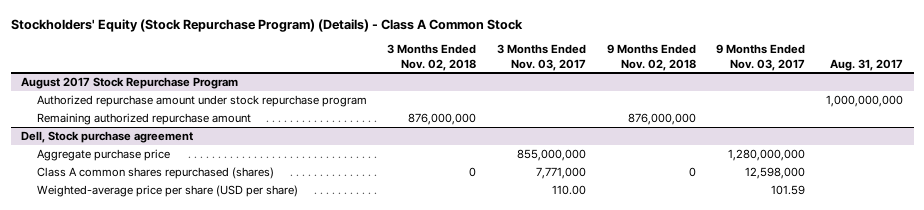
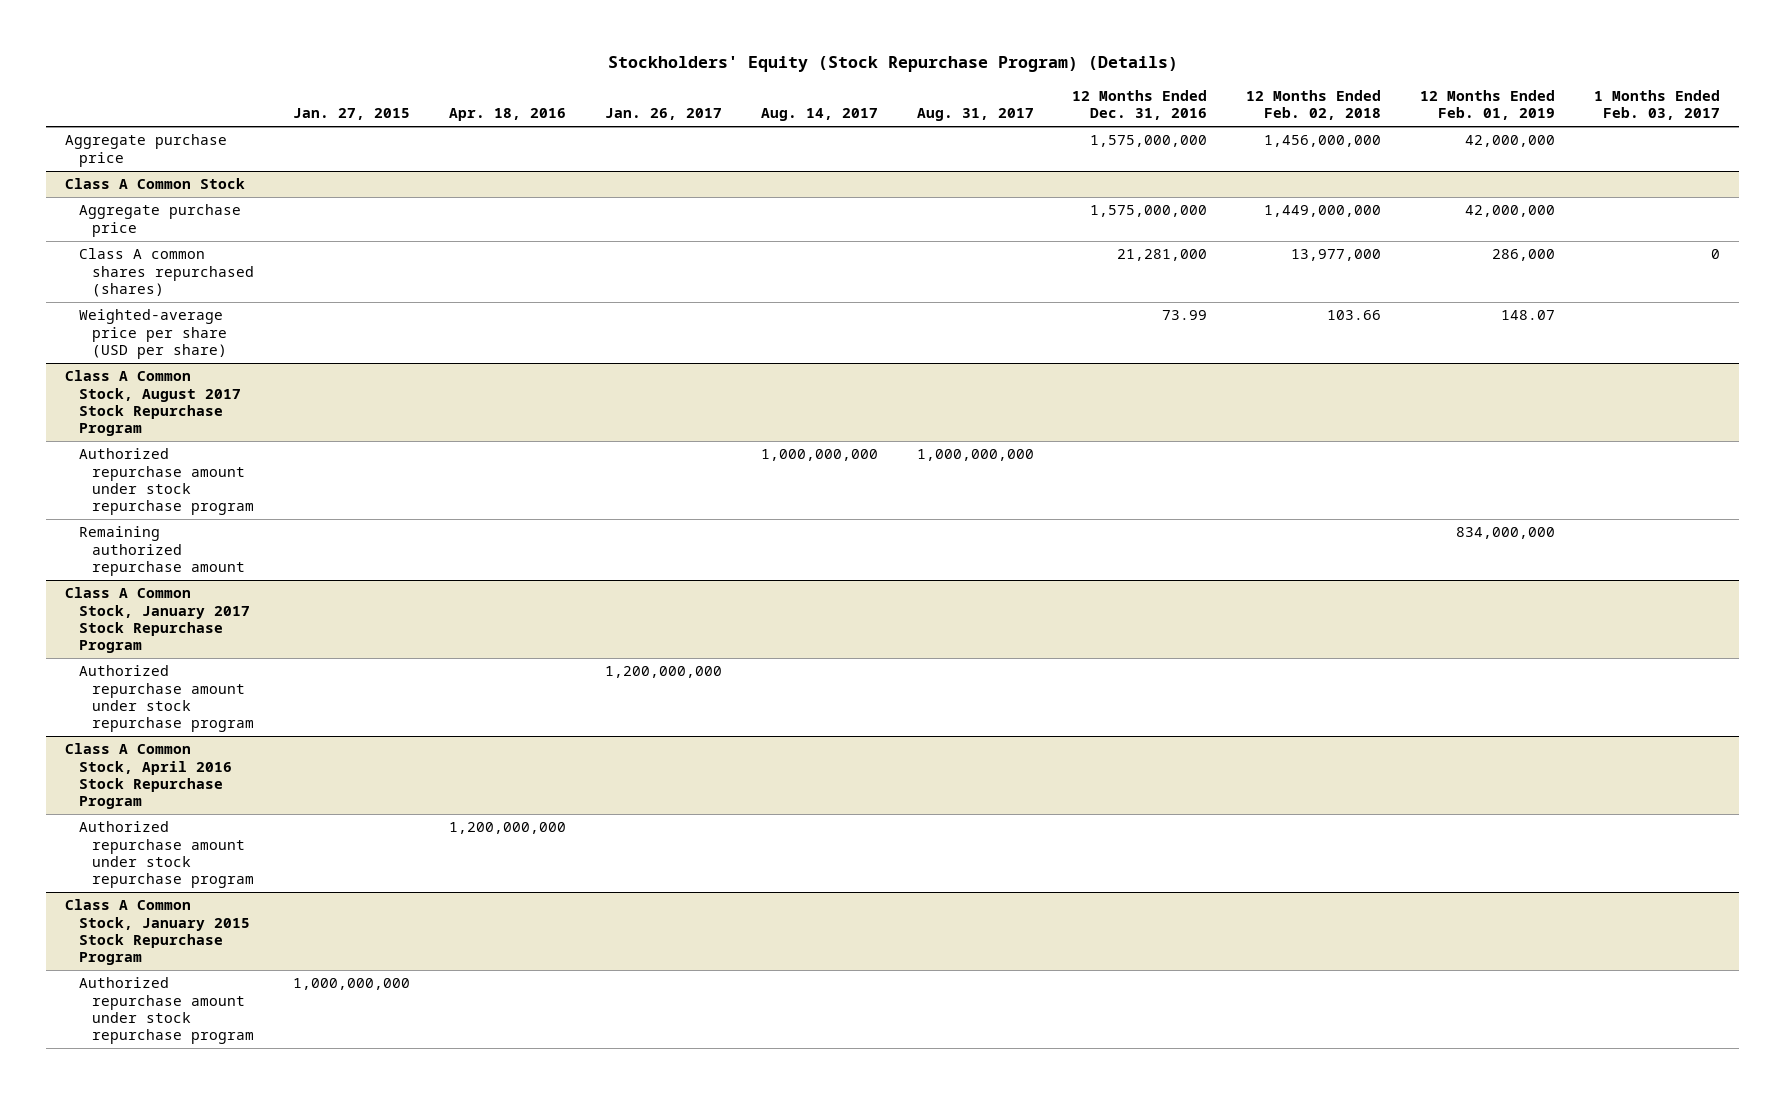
[10,18,523,32] Stockholders' Equity (Stock Repurchase Program) (Details) - Class A Common Stock -> [607,56,1178,73] Stockholders' Equity (Stock Repurchase Program) (Details)
[387,44,477,71] 3 Months Ended Nov. 02, 2018 -> none
[497,44,587,71] 3 Months Ended Nov. 03, 2017 -> none
[606,44,696,71] 9 Months Ended Nov. 02, 2018 -> none
[716,44,806,71] 9 Months Ended Nov. 03, 2017 -> none
none -> [293,108,411,121] Jan. 27, 2015
none -> [449,108,567,122] Apr. 18, 2016
none -> [604,108,722,121] Jan. 26, 2017
none -> [760,108,878,122] Aug. 14, 2017
none -> [1072,90,1208,121] 12 Months Ended Dec. 31, 2016
none -> [1246,90,1382,121] 12 Months Ended Feb. 02, 2018
none -> [1420,90,1556,121] 12 Months Ended Feb. 01, 2019
none -> [1593,90,1720,121] 1 Months Ended Feb. 03, 2017
[36,95,367,108] Authorized repurchase amount under stock repurchase program -> none
[36,113,251,126] Remaining authorized repurchase amount -> none
[21,131,194,144] Dell, Stock purchase agreement -> none
[36,149,170,162] Aggregate purchase price -> none
[36,167,274,180] Class A common shares repurchased (shares) -> none
[36,185,298,198] Weighted-average price per share (USD per share) -> none
none -> [65,134,228,167] Aggregate purchase price
[21,77,239,90] August 2017 Stock Repurchase Program -> [65,178,246,190] Class A Common Stock
none -> [78,204,241,237] Aggregate purchase price
none -> [78,248,255,298] Class A common shares repurchased (shares)
none -> [78,309,228,360] Weighted-average price per share (USD per share)
none -> [65,370,241,437] Class A Common Stock, August 2017 Stock Repurchase Program
none -> [78,448,255,516] Authorized repurchase amount under stock repurchase program
none -> [78,526,246,577] Remaining authorized repurchase amount
none -> [65,587,250,654] Class A Common Stock, January 2017 Stock Repurchase Program
none -> [78,665,255,733] Authorized repurchase amount under stock repurchase program
none -> [65,743,232,810] Class A Common Stock, April 2016 Stock Repurchase Program
none -> [78,821,255,889] Authorized repurchase amount under stock repurchase program
none -> [65,899,250,966] Class A Common Stock, January 2015 Stock Repurchase Program
none -> [78,977,255,1045] Authorized repurchase amount under stock repurchase program

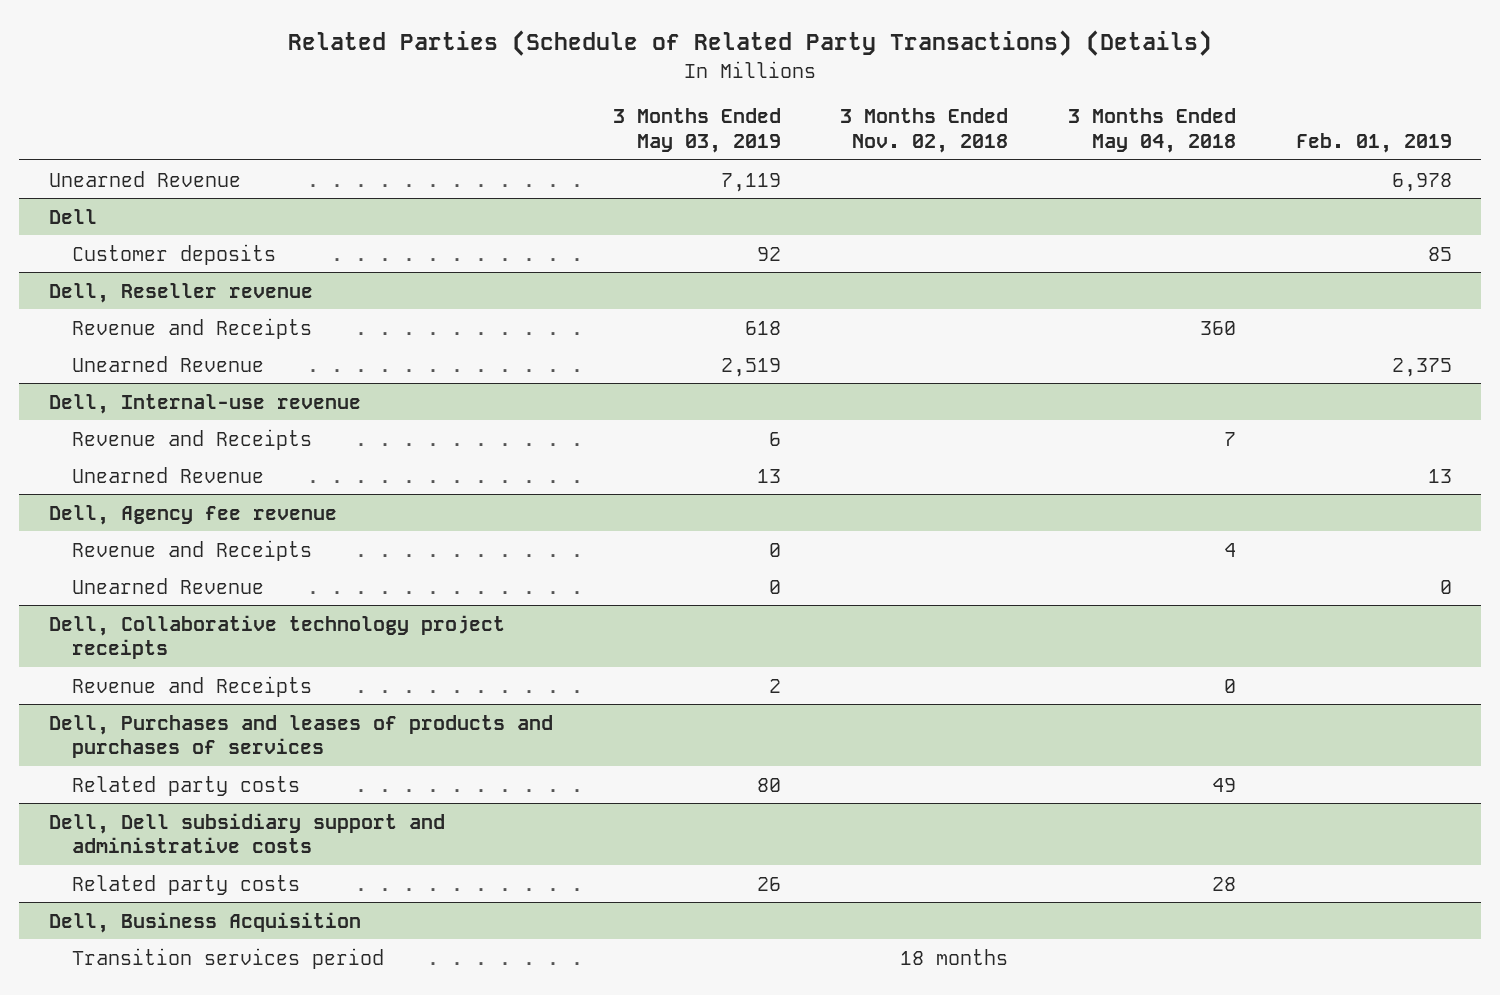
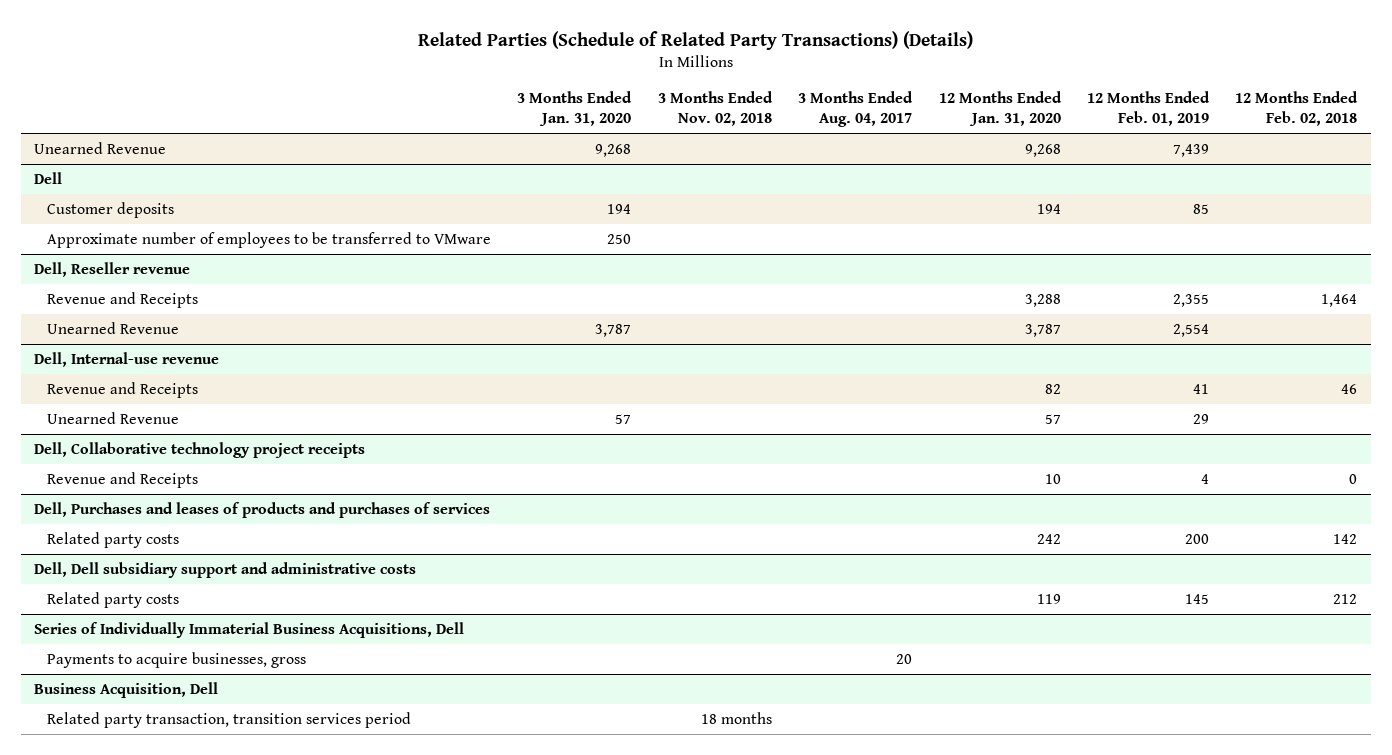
[612,108,781,154] 3 Months Ended May 03, 2019 -> none
[1067,108,1236,154] 3 Months Ended May 04, 2018 -> none
[1295,133,1452,154] Feb. 01, 2019 -> none
none -> [517,91,633,127] 3 Months Ended Jan. 31, 2020
none -> [798,91,914,128] 3 Months Ended Aug. 04, 2017
none -> [938,91,1062,127] 12 Months Ended Jan. 31, 2020
none -> [1087,91,1211,127] 12 Months Ended Feb. 01, 2019
none -> [1235,91,1359,127] 12 Months Ended Feb. 02, 2018
none -> [46,231,491,248] Approximate number of employees to be transferred to VMware
[48,504,337,525] Dell, Agency fee revenue -> none
[72,539,313,561] Revenue and Receipts -> none
[72,577,265,594] Unearned Revenue -> none
none -> [34,621,465,638] Series of Individually Immaterial Business Acquisitions, Dell
none -> [46,651,306,668] Payments to acquire businesses, gross
[48,911,361,933] Dell, Business Acquisition -> [34,681,219,698] Business Acquisition, Dell
[72,947,385,969] Transition services period -> [46,711,411,728] Related party transaction, transition services period

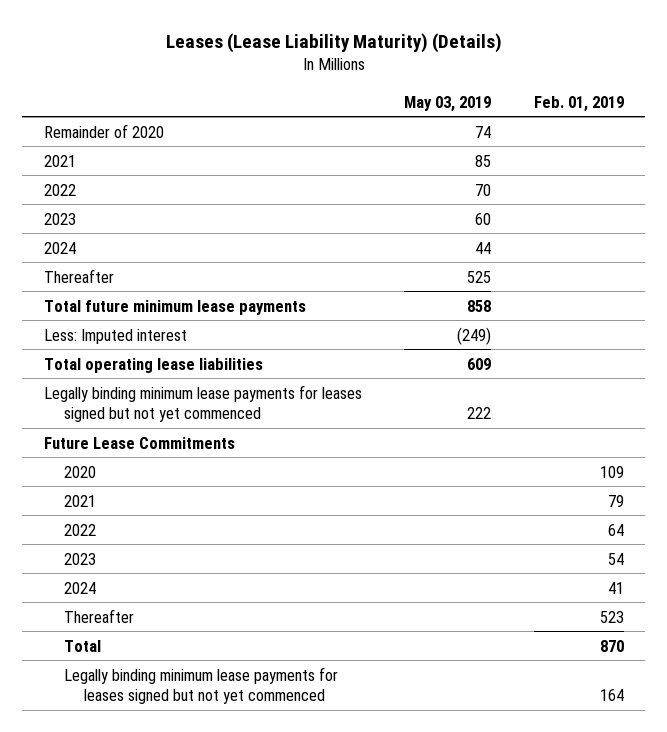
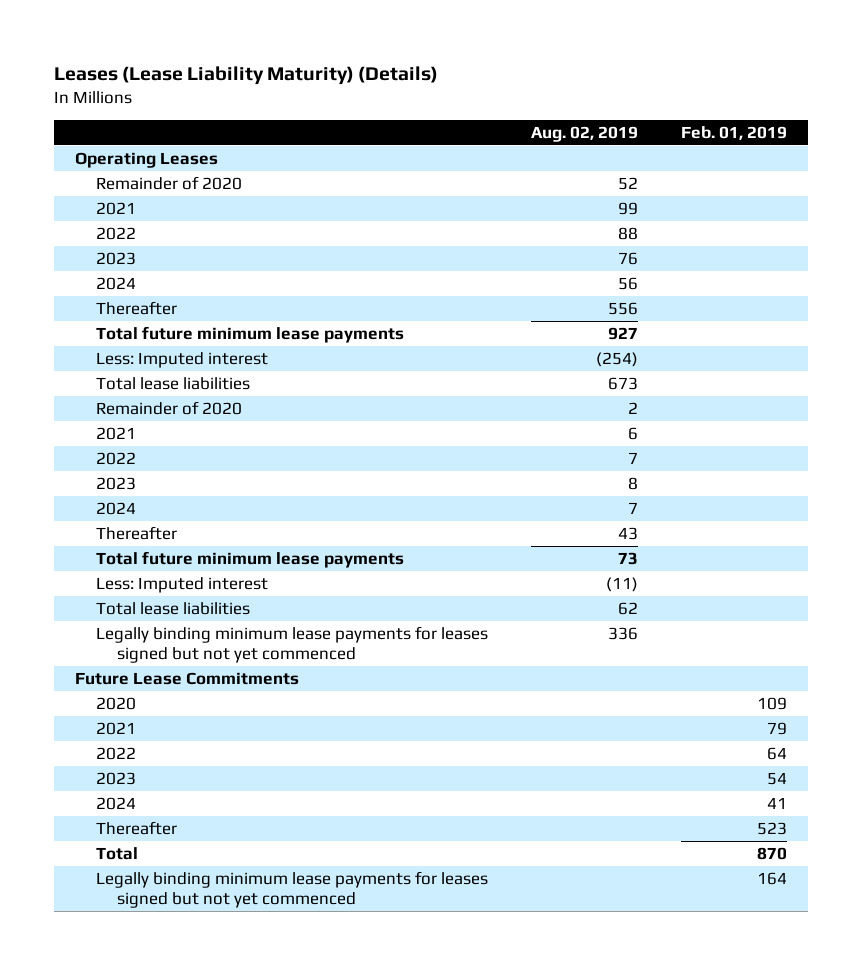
[404,95,492,112] May 03, 2019 -> none
none -> [530,125,638,142] Aug. 02, 2019
none -> [75,152,219,169] Operating Leases
[43,357,263,373] Total operating lease liabilities -> [96,377,251,391] Total lease liabilities
none -> [96,401,243,416] Remainder of 2020
none -> [96,427,137,441] 2021
none -> [96,452,137,466] 2022
none -> [96,477,137,491] 2023
none -> [96,502,137,516] 2024
none -> [96,526,178,541] Thereafter
none -> [96,551,405,569] Total future minimum lease payments
none -> [96,577,269,594] Less: Imputed interest
none -> [96,602,251,616] Total lease liabilities

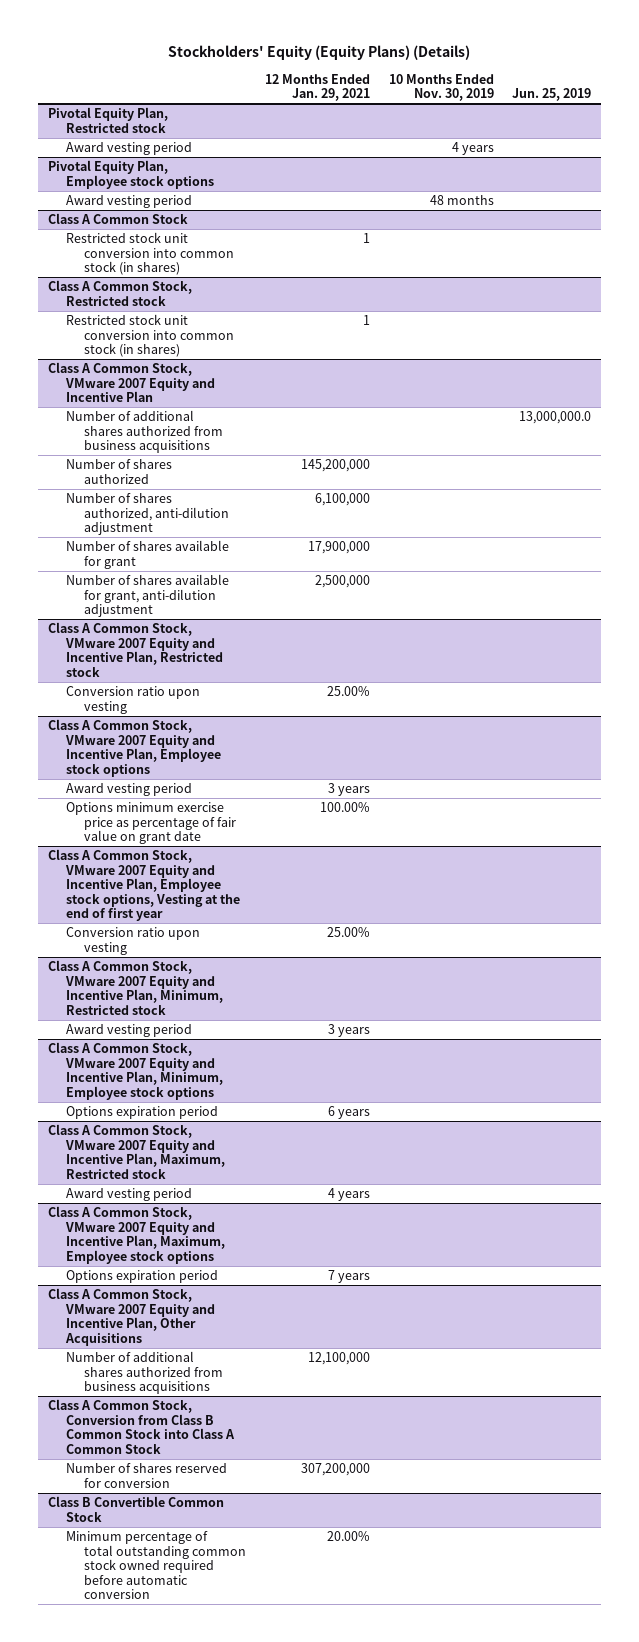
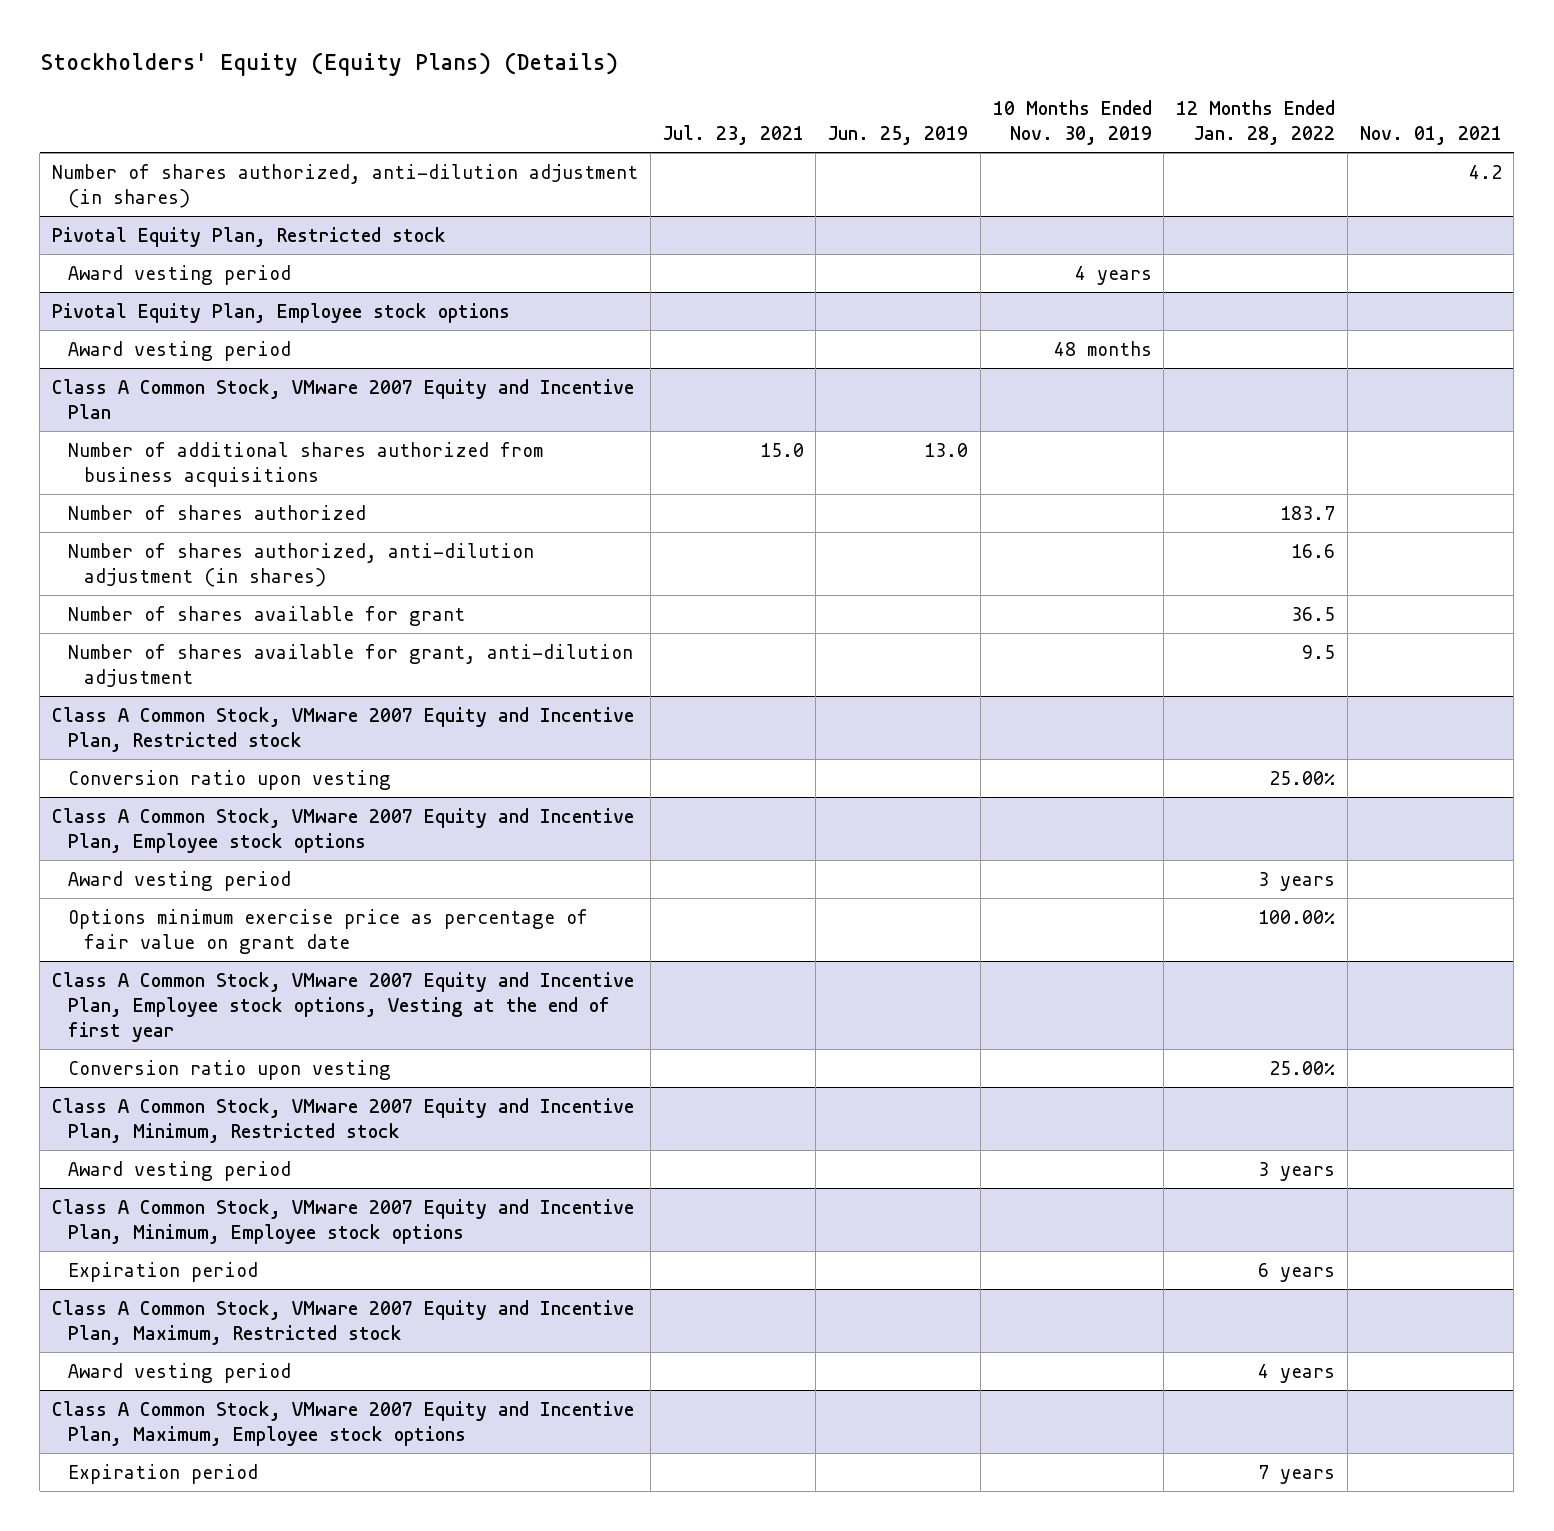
[265,73,371,102] 12 Months Ended Jan. 29, 2021 -> none
none -> [662,125,804,146] Jul. 23, 2021
none -> [1176,100,1336,146] 12 Months Ended Jan. 28, 2022
none -> [1359,126,1502,146] Nov. 01, 2021
none -> [52,163,639,208] Number of shares authorized, anti-dilution adjustment (in shares)
[47,213,188,225] Class A Common Stock -> none
[65,232,235,276] Restricted stock unit conversion into common stock (in shares) -> none
[47,280,192,306] Class A Common Stock, Restricted stock -> none
[65,314,235,358] Restricted stock unit conversion into common stock (in shares) -> none
[519,411,592,425] 13,000,000.0 -> [924,442,969,457] 13.0
[65,493,230,536] Number of shares authorized, anti-dilution adjustment -> [67,542,534,587] Number of shares authorized, anti-dilution adjustment (in shares)
[65,1106,218,1120] Options expiration period -> [67,1261,258,1282] Expiration period
[47,1288,215,1346] Class A Common Stock, VMware 2007 Equity and Incentive Plan, Other Acquisitions -> none
[65,1351,224,1395] Number of additional shares authorized from business acquisitions -> none
[47,1399,235,1454] Class A Common Stock, Conversion from Class B Common Stock into Class A Common Stock -> none
[65,1463,227,1488] Number of shares reserved for conversion -> none
[47,1496,224,1522] Class B Convertible Common Stock -> none
[65,1531,247,1600] Minimum percentage of total outstanding common stock owned required before automatic conversion -> none
[65,1270,218,1284] Options expiration period -> [67,1463,258,1484] Expiration period

